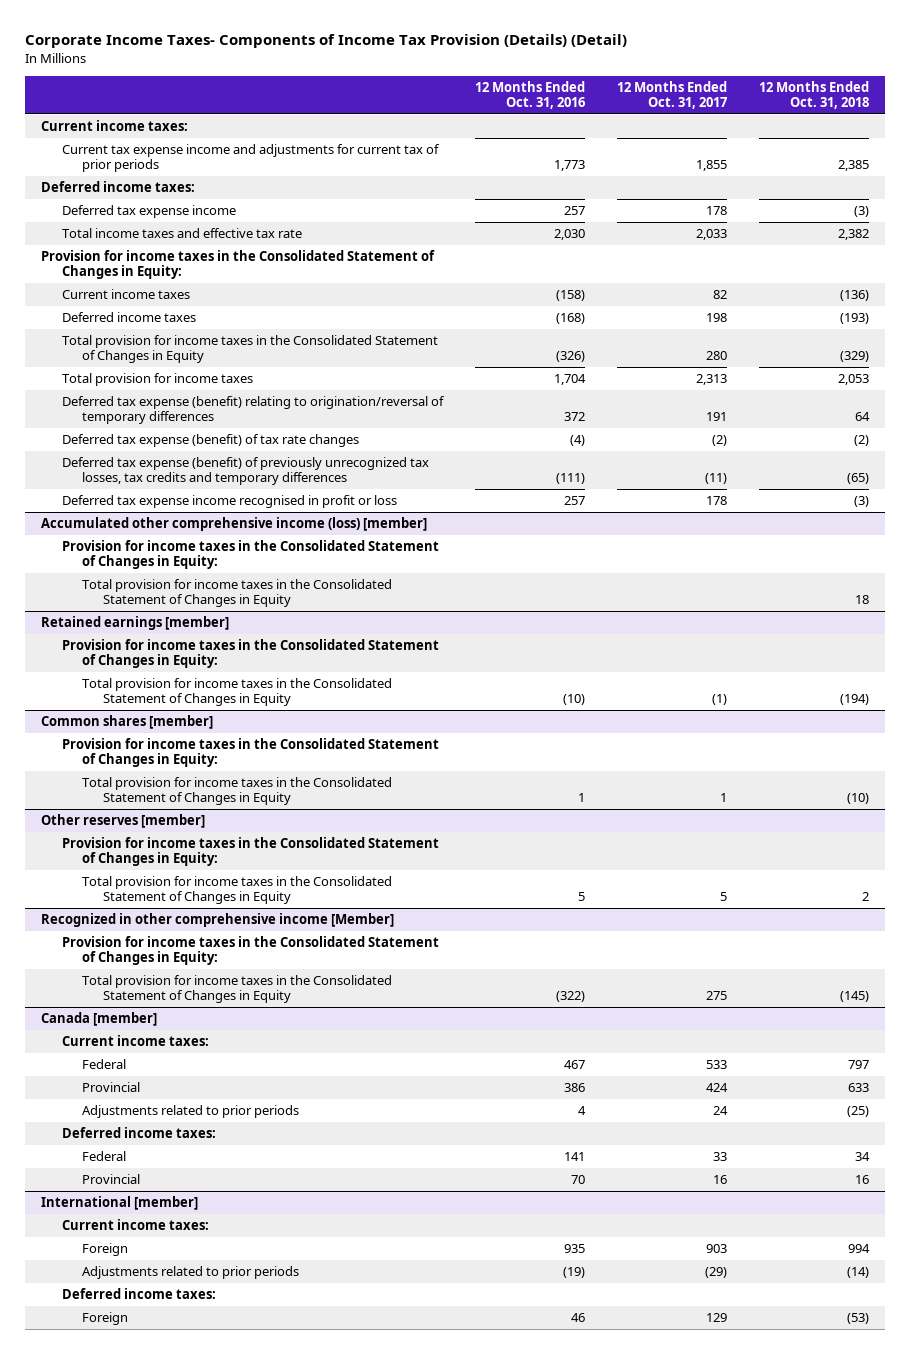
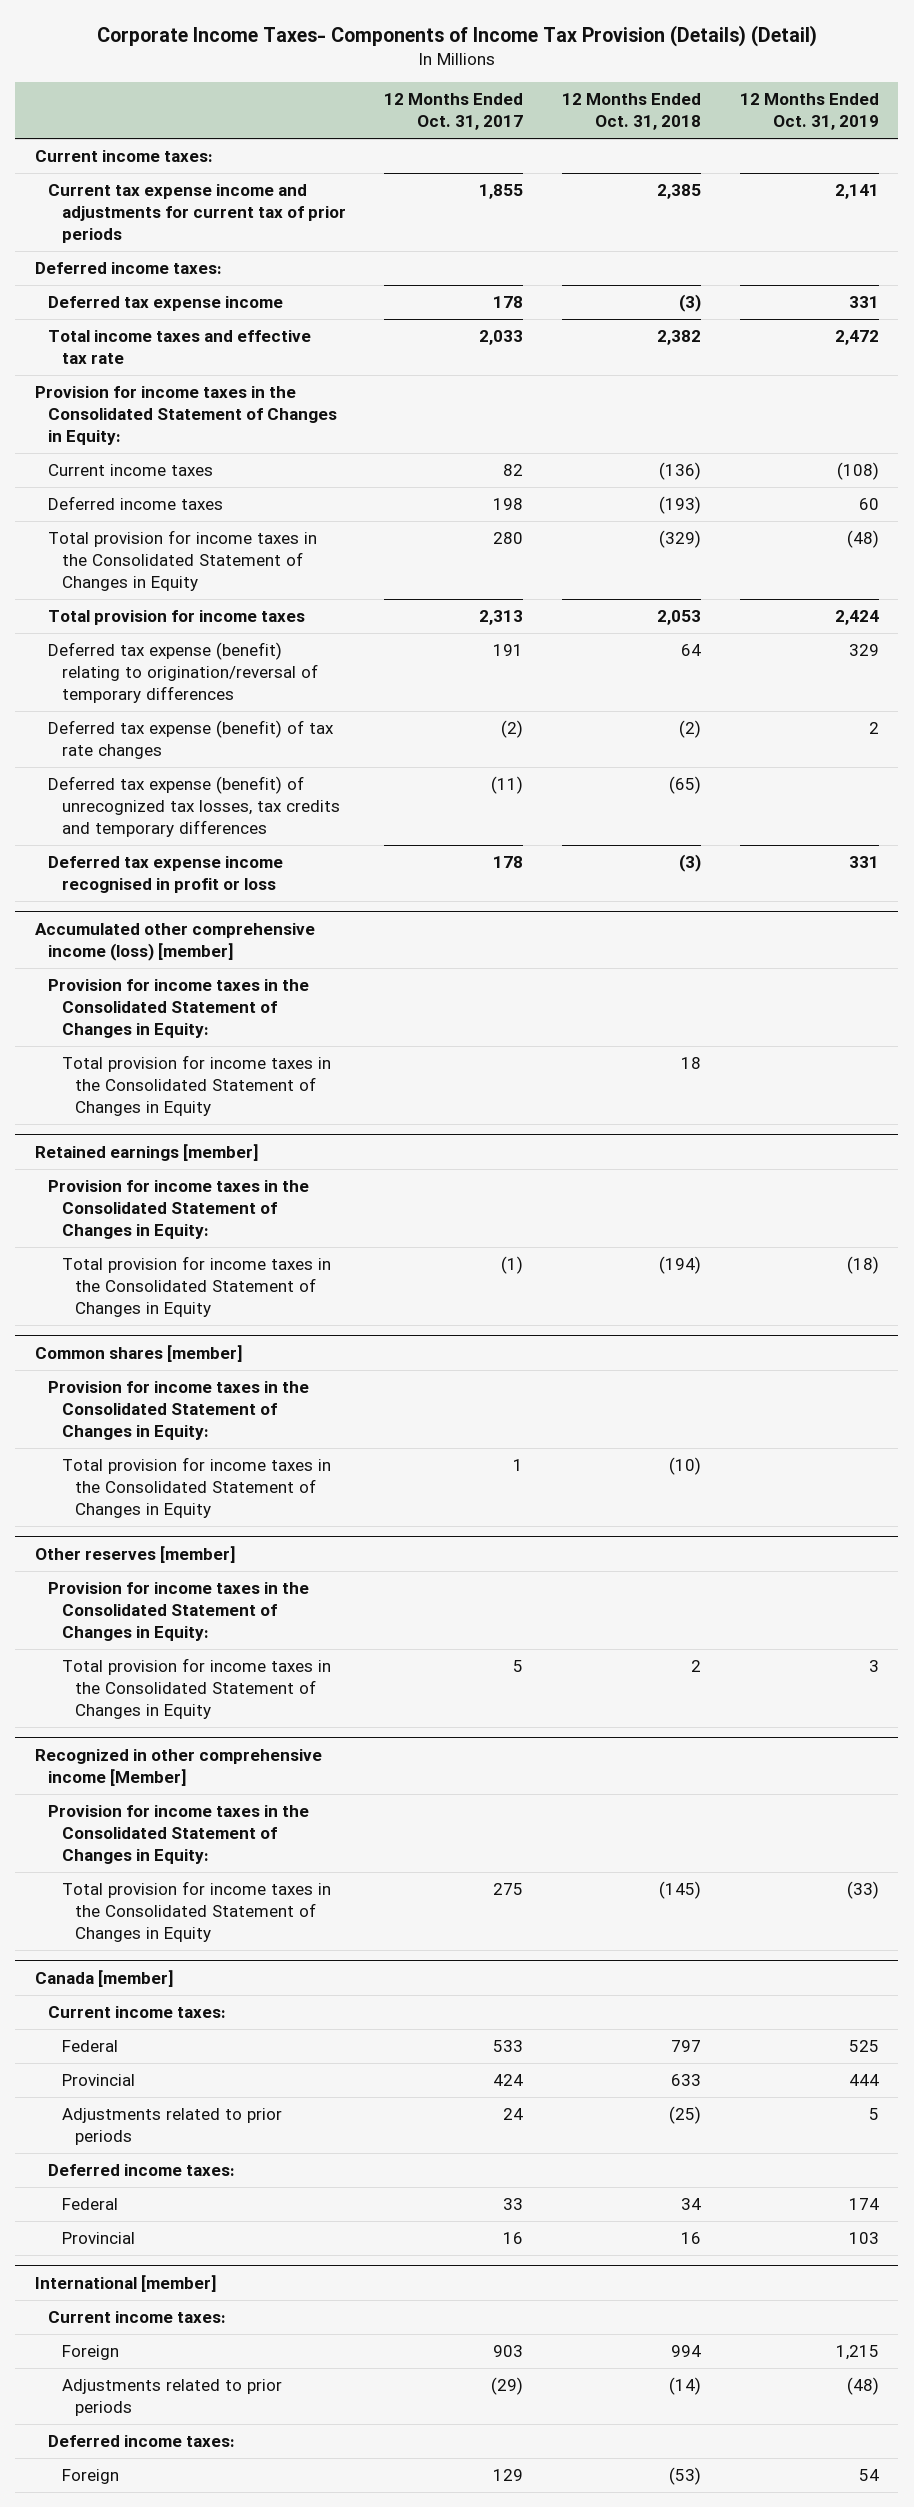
[474,80,585,110] 12 Months Ended Oct. 31, 2016 -> none
none -> [739,93,879,131] 12 Months Ended Oct. 31, 2019
[61,456,429,486] Deferred tax expense (benefit) of previously unrecognized tax losses, tax credits and temporary differences -> [48,776,340,838] Deferred tax expense (benefit) of unrecognized tax losses, tax credits and temporary differences

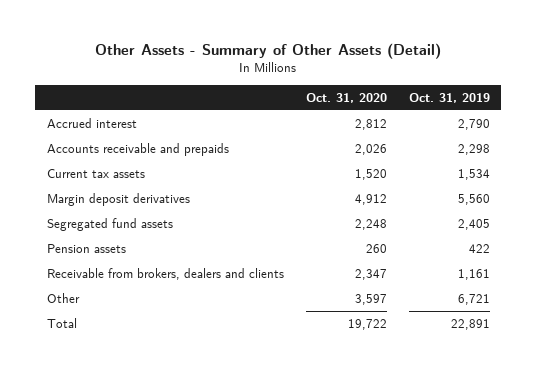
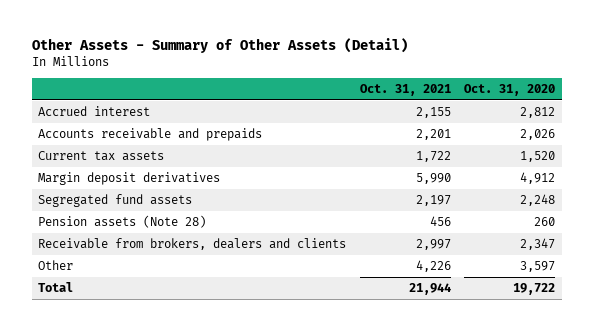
[409,92,491,103] Oct. 31, 2019 -> none
none -> [359,83,451,96] Oct. 31, 2021
[46,244,126,254] Pension assets -> [38,215,207,229] Pension assets (Note 28)

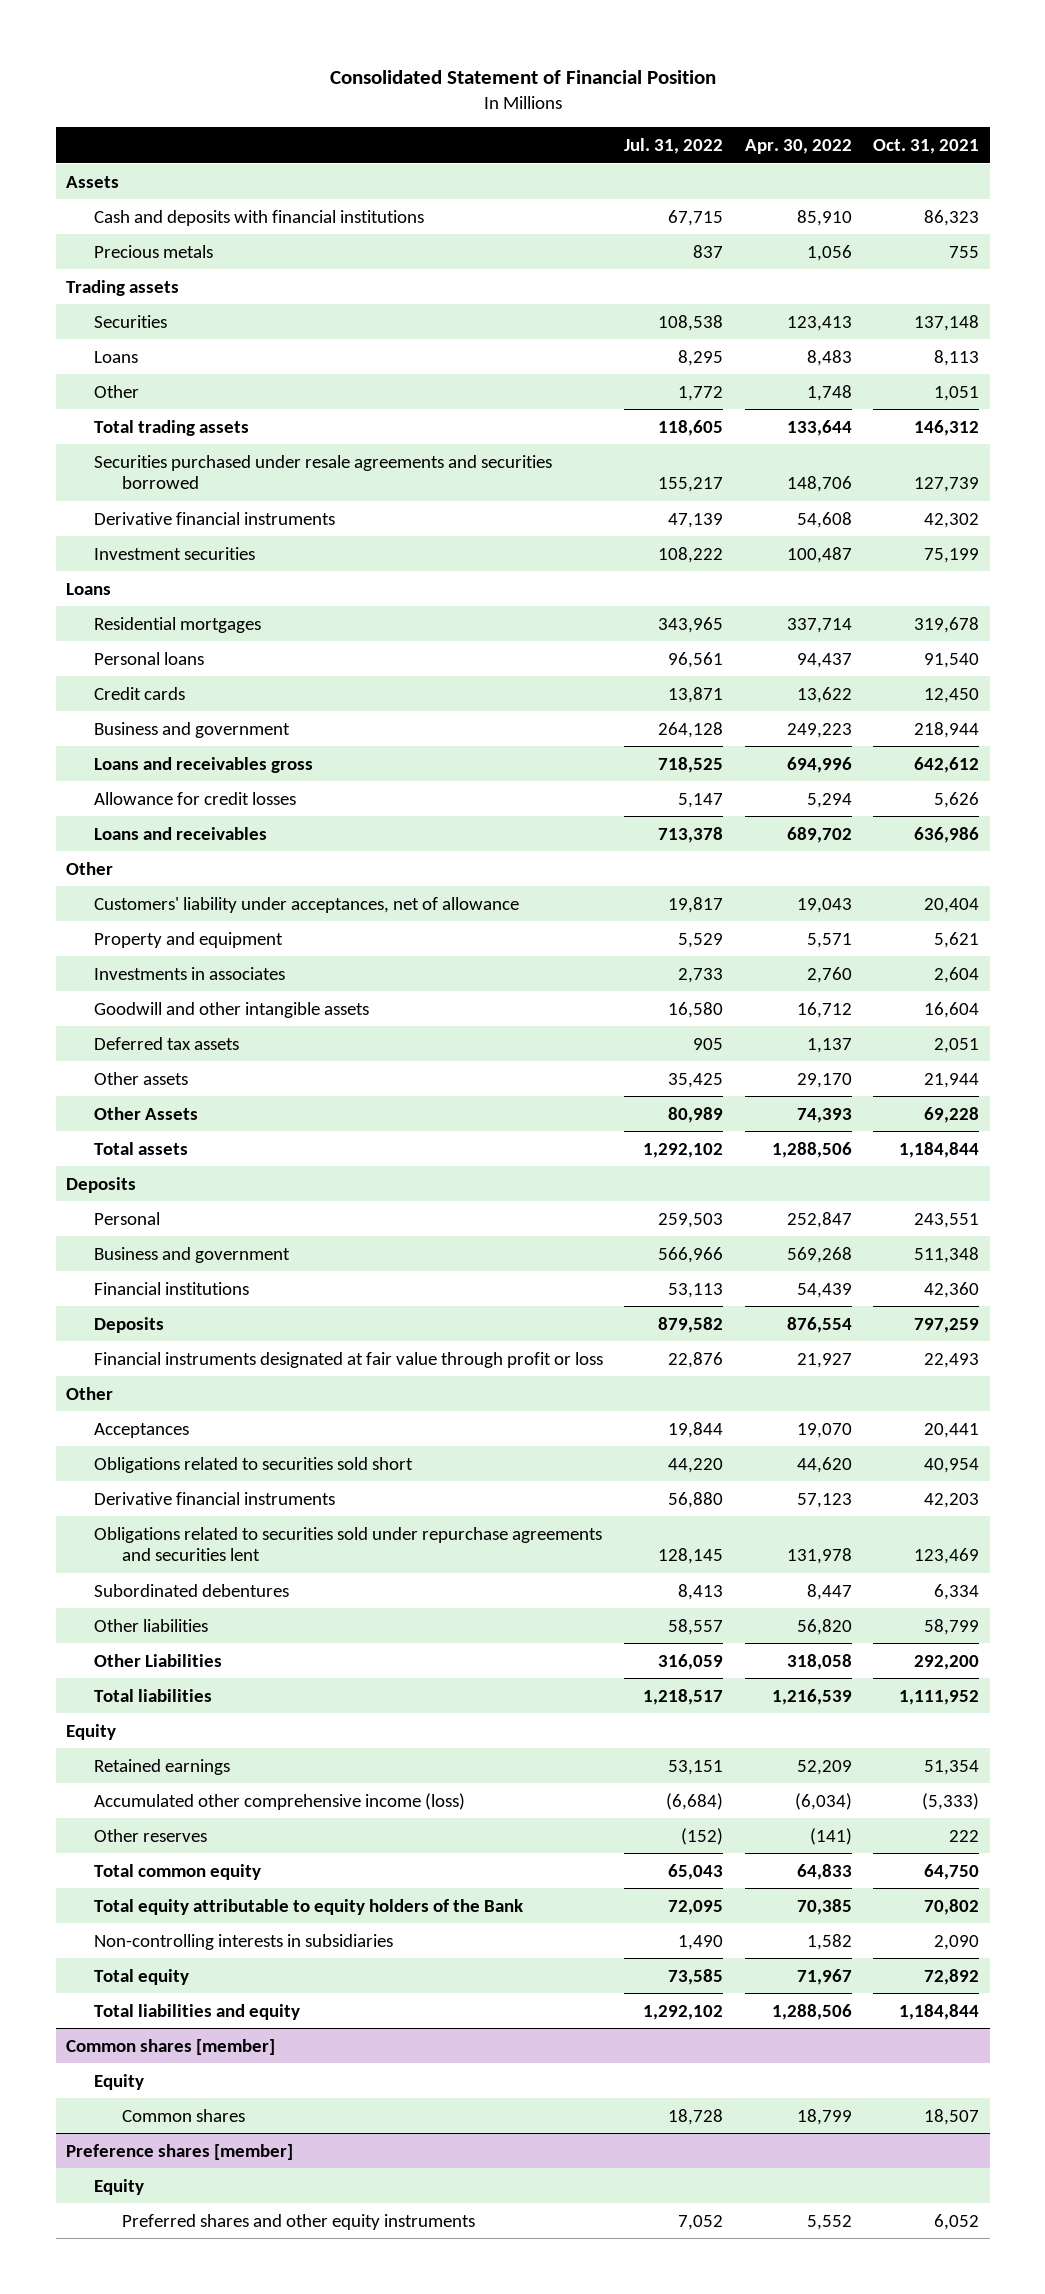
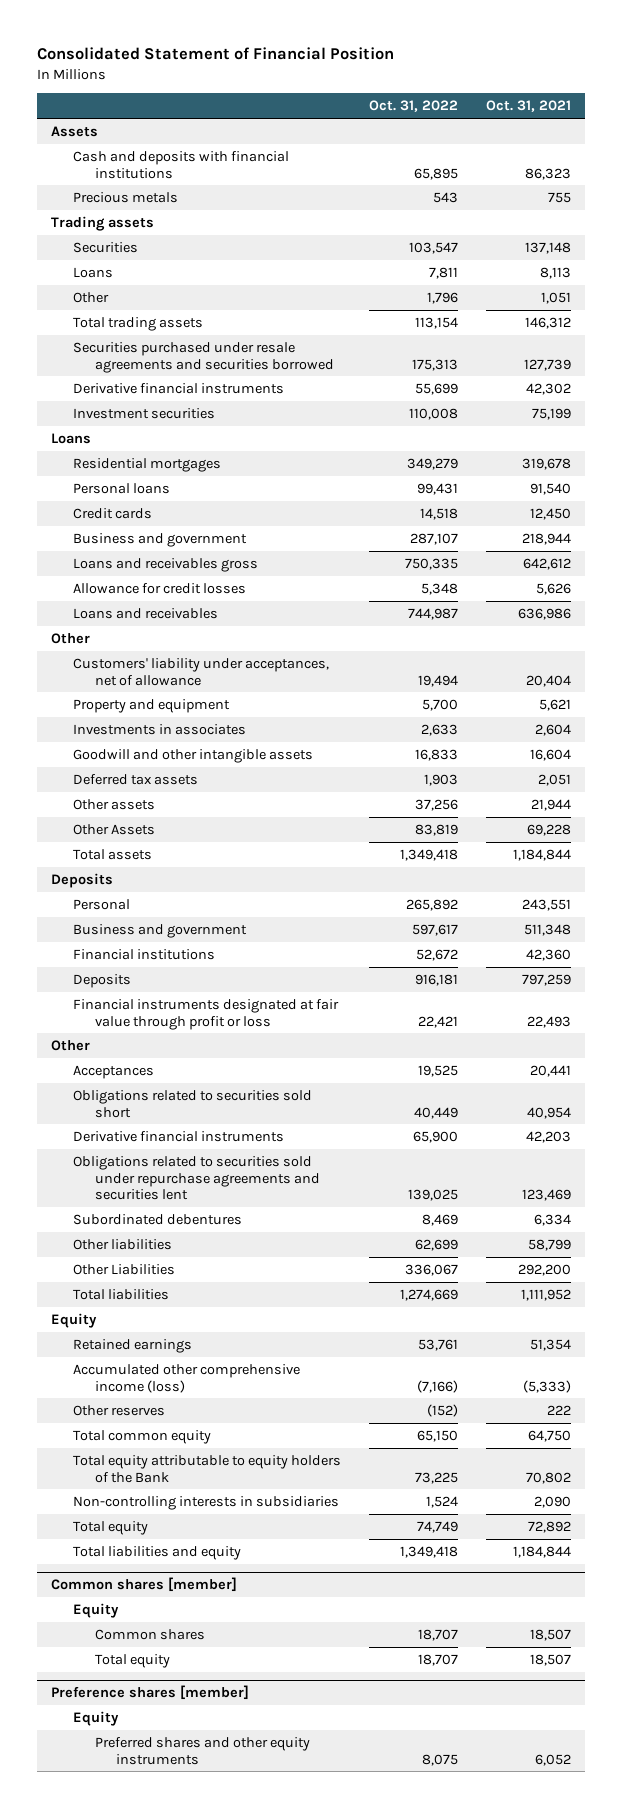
[624,137,724,154] Jul. 31, 2022 -> none
[744,138,852,154] Apr. 30, 2022 -> none
none -> [368,100,458,113] Oct. 31, 2022
none -> [94,1653,170,1668] Total equity

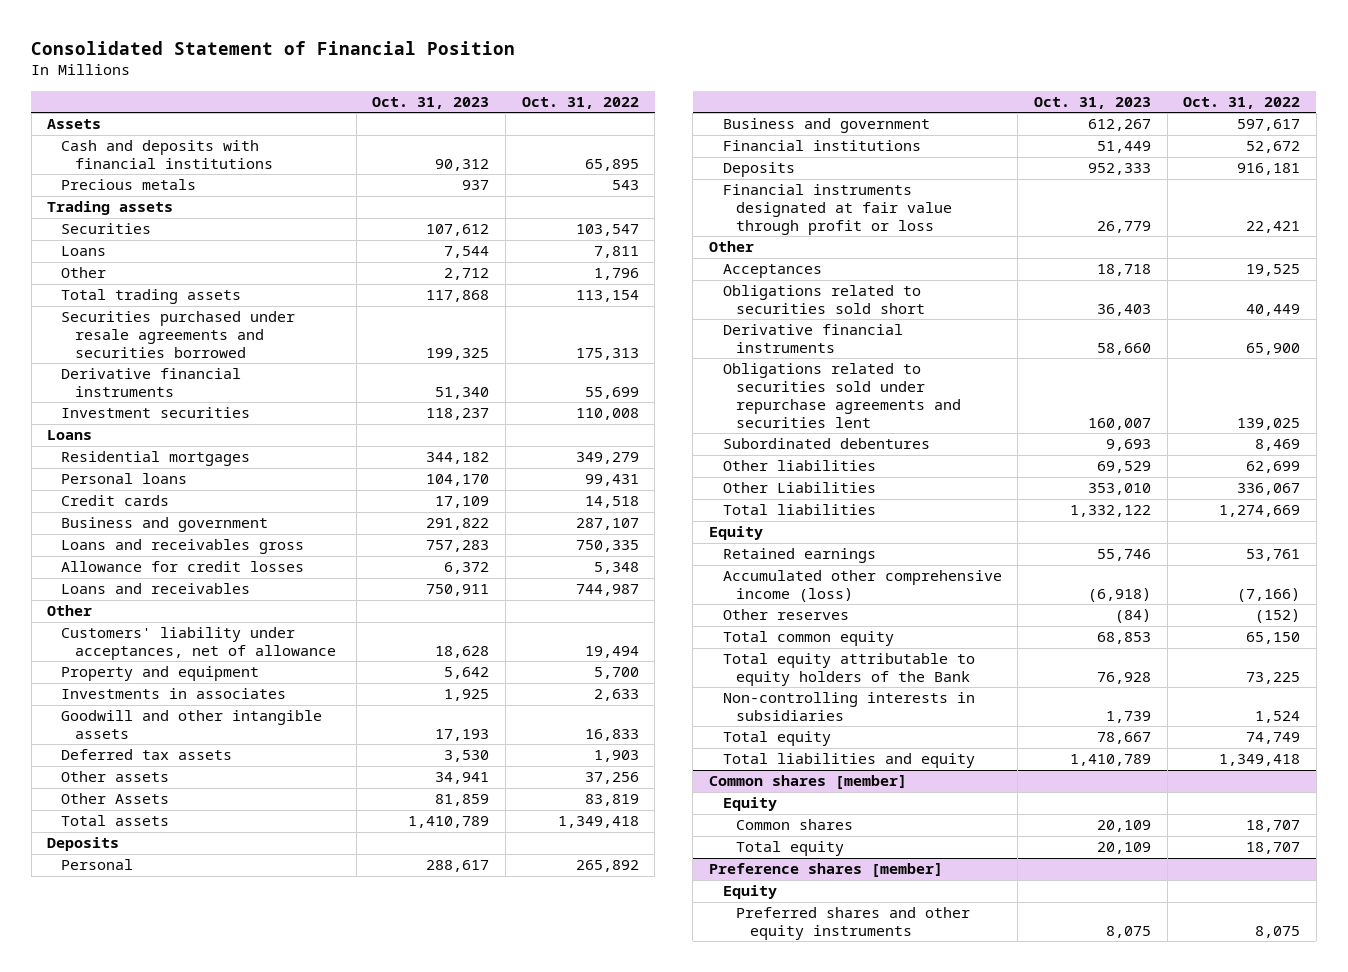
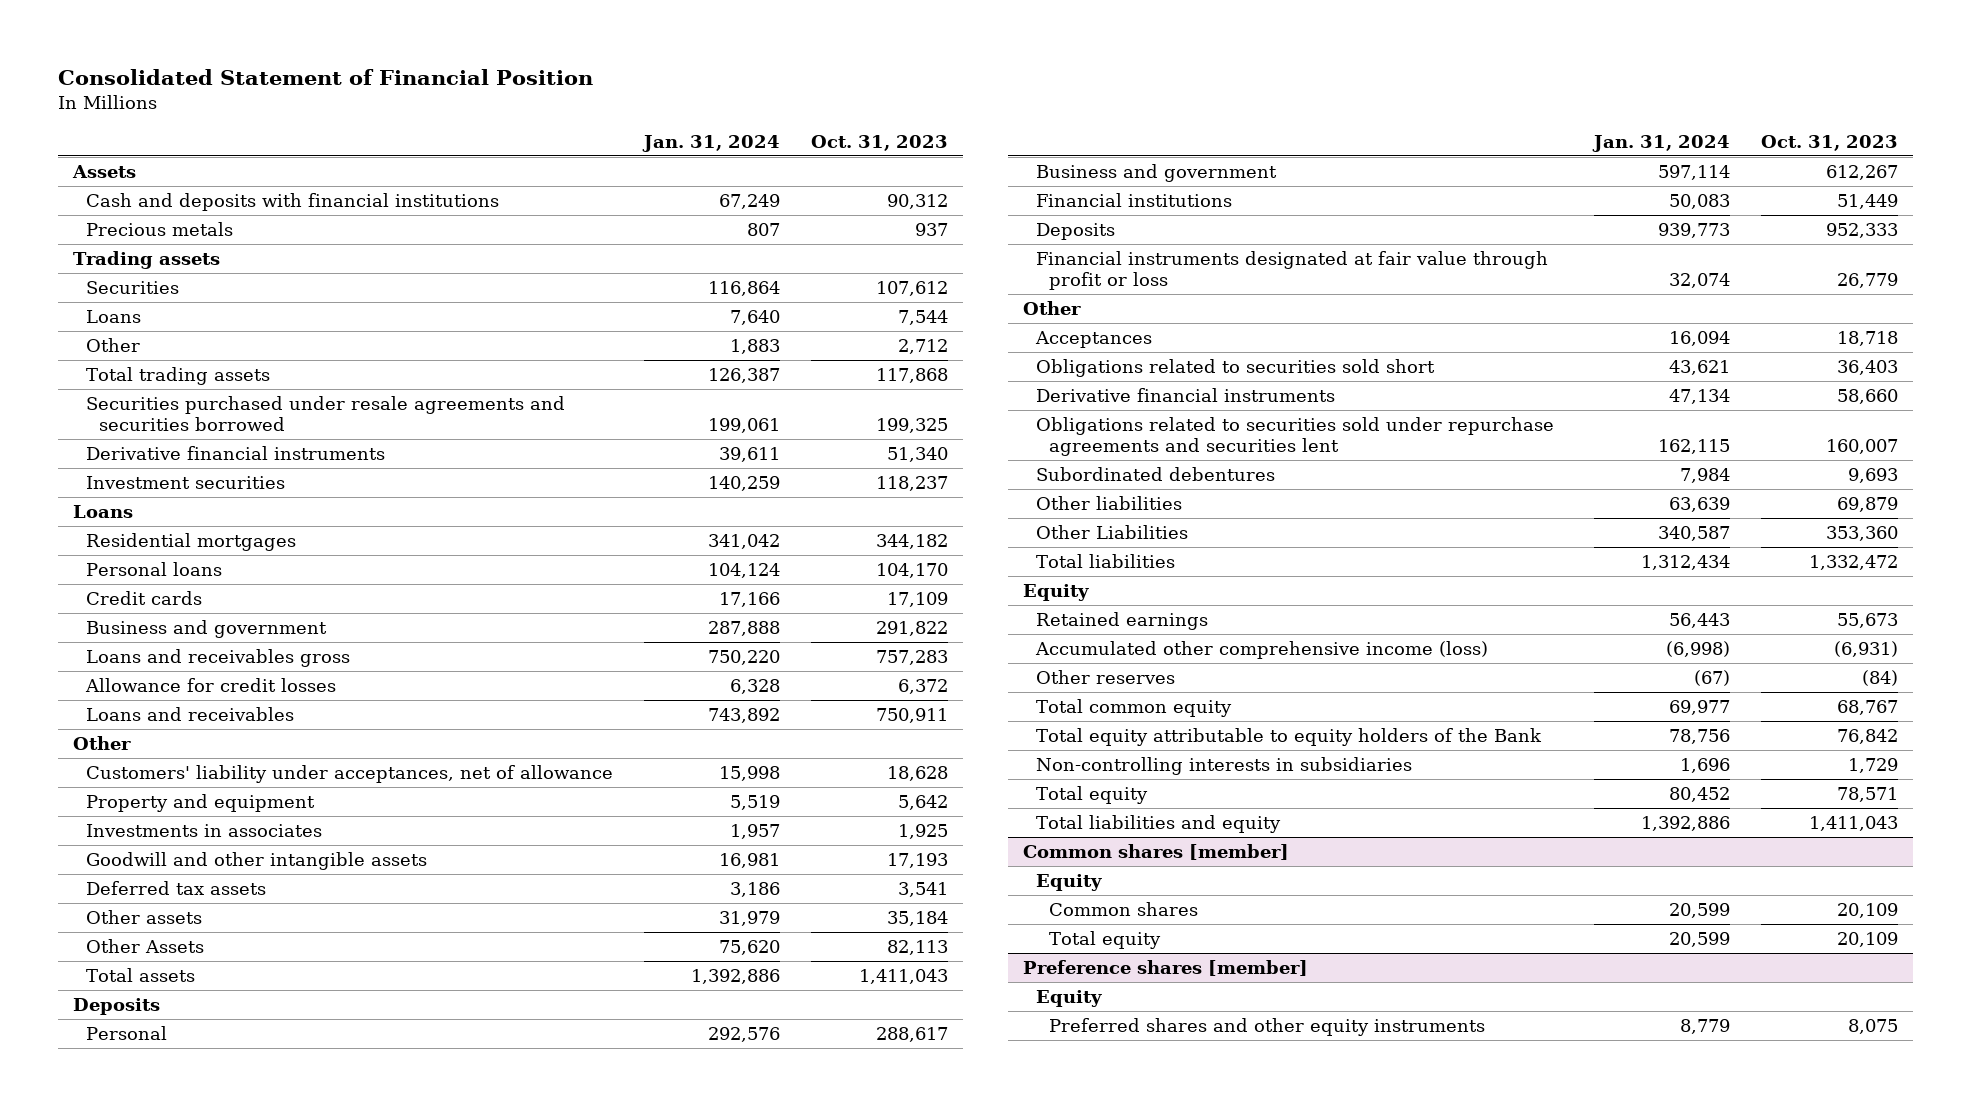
[521,96,639,109] Oct. 31, 2022 -> none
none -> [641,135,780,153] Jan. 31, 2024
[444,750,490,763] 3,530 -> [897,881,948,897] 3,541
[435,772,490,785] 34,941 -> [886,910,948,926] 35,184
[435,794,490,807] 81,859 -> [886,939,948,955] 82,113
[408,816,490,829] 1,410,789 -> [858,968,948,984] 1,411,043
[1097,461,1152,474] 69,529 -> [1836,496,1898,512] 69,879
[1088,483,1152,496] 353,010 -> [1825,525,1898,541] 353,360
[1070,505,1152,518] 1,332,122 -> [1808,554,1898,570] 1,332,472
[1097,549,1152,562] 55,746 -> [1836,612,1898,628] 55,673
[1088,588,1152,603] (6,918) -> [1833,640,1898,657] (6,931)
[1097,632,1152,645] 68,853 -> [1836,699,1898,715] 68,767
[1097,672,1152,685] 76,928 -> [1836,728,1898,744] 76,842
[1106,711,1152,724] 1,739 -> [1847,757,1898,773] 1,729
[1097,732,1152,745] 78,667 -> [1836,786,1898,802] 78,571
[1070,754,1152,767] 1,410,789 -> [1808,815,1898,831] 1,411,043

